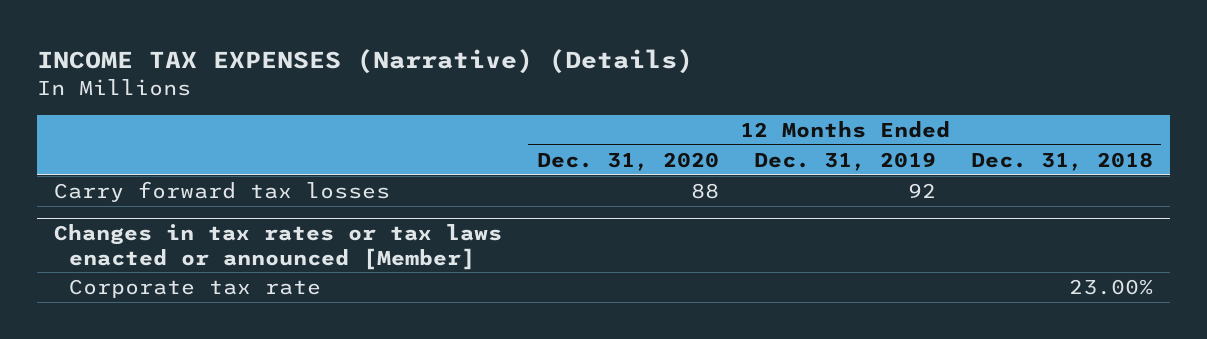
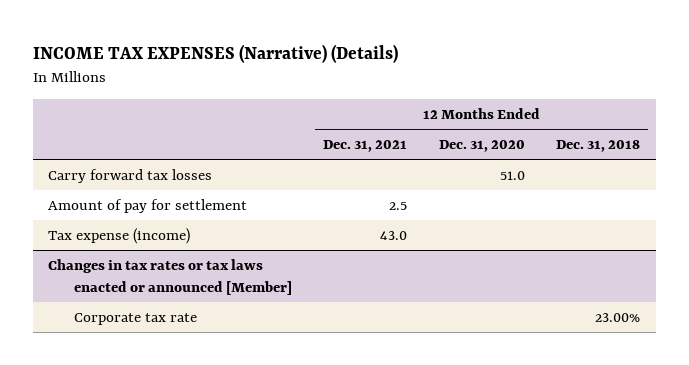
[753,151,936,171] Dec. 31, 2019 -> none
none -> [323,140,408,153] Dec. 31, 2021
[690,182,719,199] 88 -> [499,170,525,180] 51.0
none -> [48,198,248,213] Amount of pay for settlement
none -> [48,227,191,244] Tax expense (income)

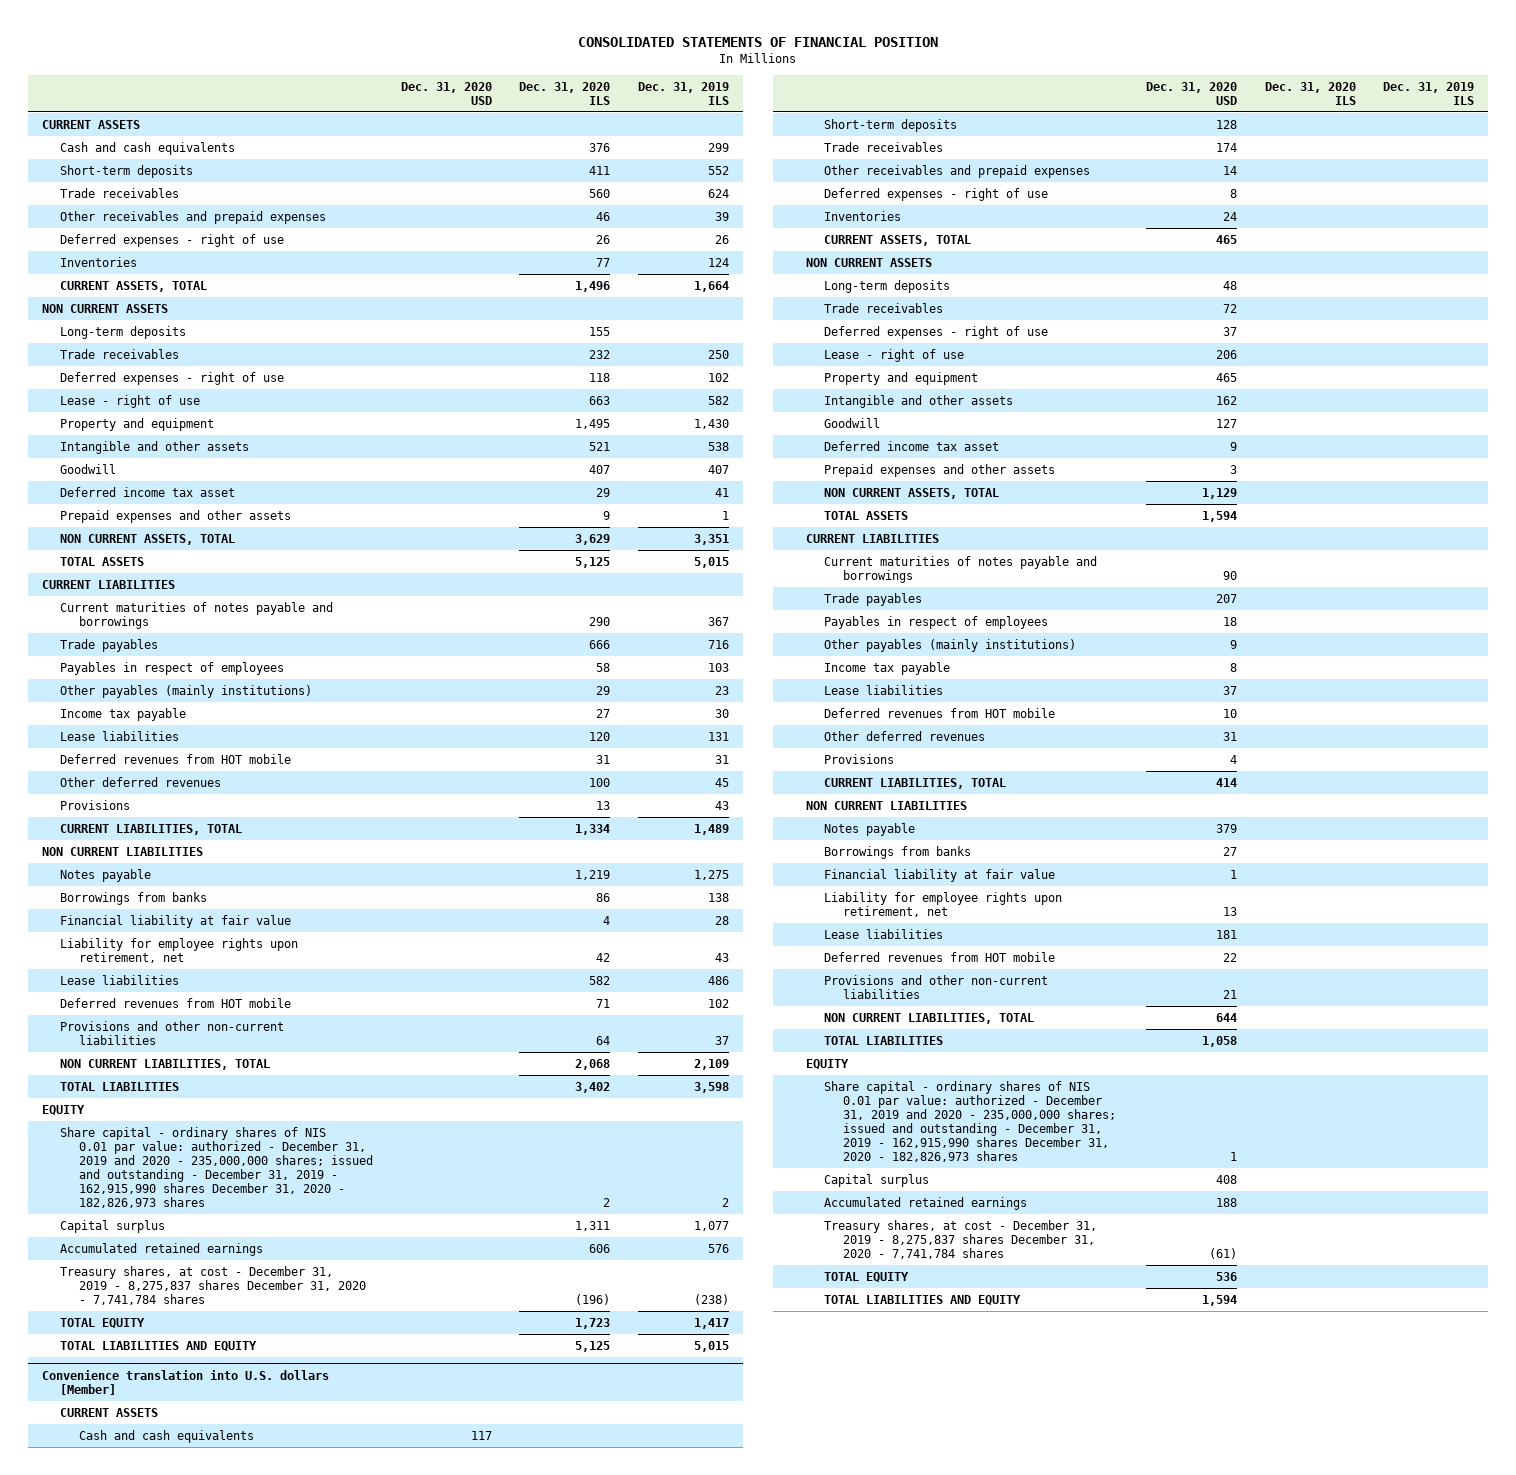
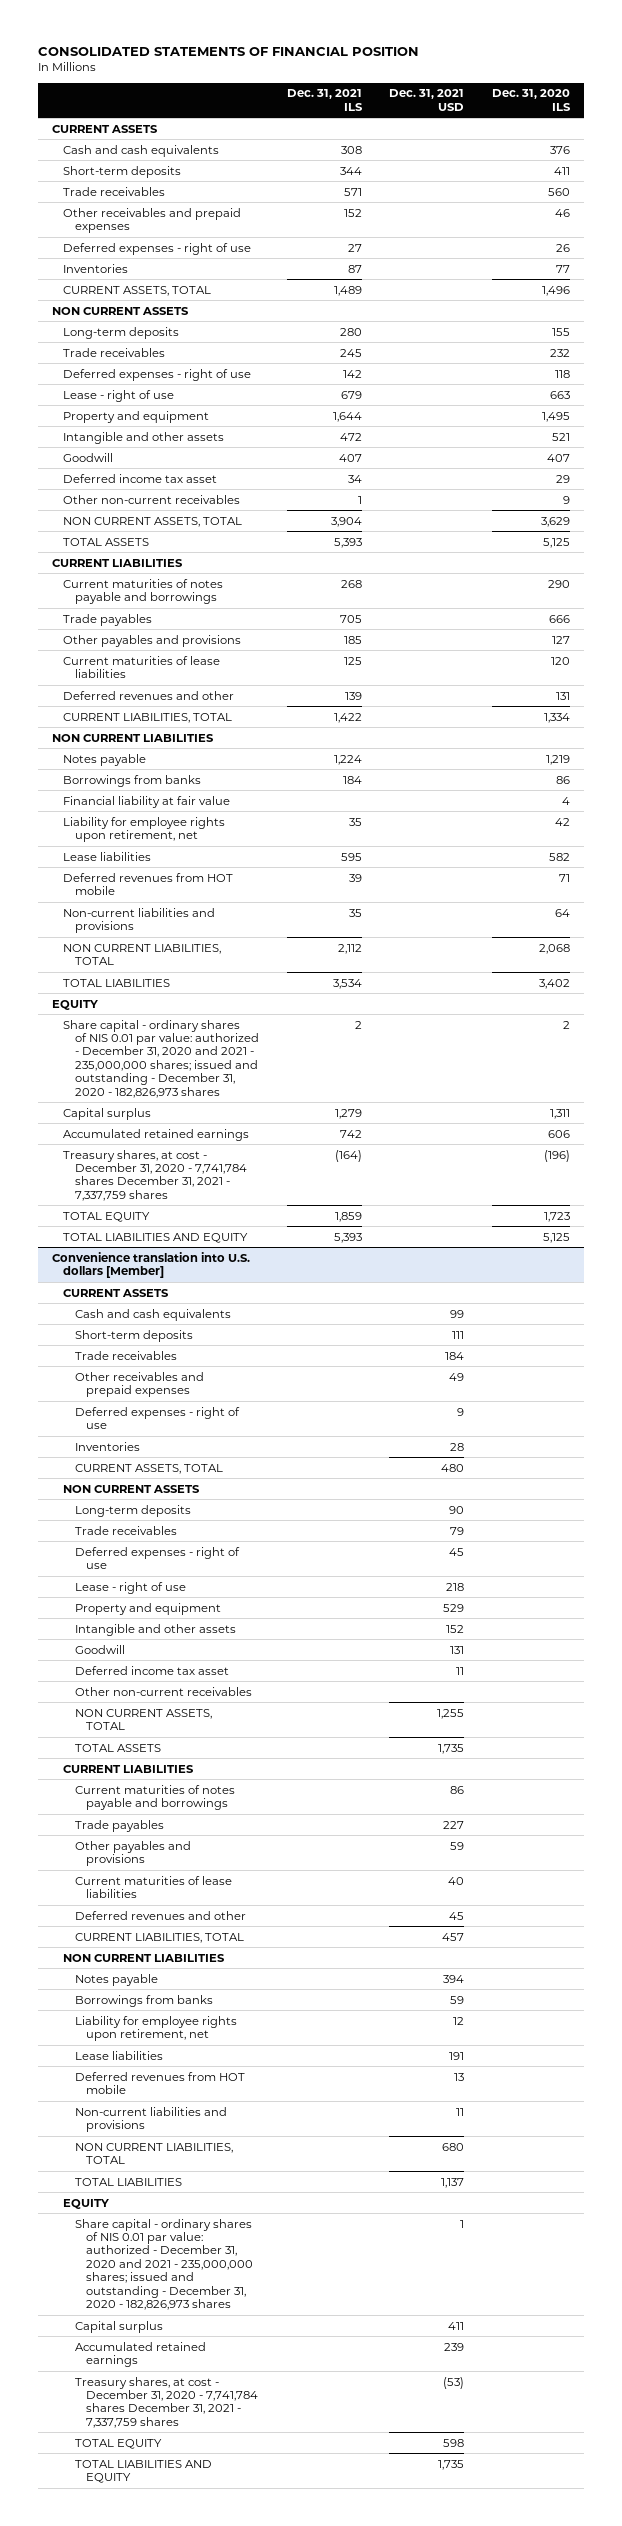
[400,81,492,105] Dec. 31, 2020 USD -> none
[638,81,730,105] Dec. 31, 2019 ILS -> none
none -> [286,89,363,111] Dec. 31, 2021 ILS
none -> [389,89,465,111] Dec. 31, 2021 USD
[60,509,292,523] Prepaid expenses and other assets -> [63,494,241,504] Other non-current receivables
[60,661,285,675] Payables in respect of employees -> none
[60,707,187,721] Income tax payable -> none
[60,753,292,764] Deferred revenues from HOT mobile -> none
[60,799,131,810] Provisions -> none
[60,684,313,698] Other payables (mainly institutions) -> [63,634,242,647] Other payables and provisions
[596,685,611,695] 29 -> [552,635,571,644] 127
[60,730,180,741] Lease liabilities -> [63,655,221,679] Current maturities of lease liabilities
[60,776,222,787] Other deferred revenues -> [63,690,235,700] Deferred revenues and other
[589,777,611,787] 100 -> [556,691,571,700] 131
[60,1020,285,1045] Provisions and other non-current liabilities -> [63,907,216,934] Non-current liabilities and provisions
[60,1126,373,1208] Share capital - ordinary shares of NIS 0.01 par value: authorized - December 31, 2019 and 2020 - 235,000,000 shares; issued and outstanding - December 31, 2019 - 162,915,990 shares December 31, 2020 - 182,826,973 shares -> [63,1019,259,1098] Share capital - ordinary shares of NIS 0.01 par value: authorized - December 31, 2020 and 2021 - 235,000,000 shares; issued and outstanding - December 31, 2020 - 182,826,973 shares
[60,1265,366,1305] Treasury shares, at cost - December 31, 2019 - 8,275,837 shares December 31, 2020 - 7,741,784 shares -> [63,1149,247,1201] Treasury shares, at cost - December 31, 2020 - 7,741,784 shares December 31, 2021 - 7,337,759 shares
[824,463,1056,477] Prepaid expenses and other assets -> [74,1686,252,1696] Other non-current receivables
[824,615,1049,629] Payables in respect of employees -> none
[824,661,951,675] Income tax payable -> none
[824,707,1056,718] Deferred revenues from HOT mobile -> none
[824,753,895,764] Provisions -> none
[824,638,1077,652] Other payables (mainly institutions) -> [74,1840,191,1867] Other payables and provisions
[824,684,944,695] Lease liabilities -> [74,1875,232,1899] Current maturities of lease liabilities
[824,730,986,741] Other deferred revenues -> [74,1910,246,1920] Deferred revenues and other
[824,868,1056,882] Financial liability at fair value -> none
[824,974,1049,999] Provisions and other non-current liabilities -> [74,2106,227,2133] Non-current liabilities and provisions
[824,1080,1116,1162] Share capital - ordinary shares of NIS 0.01 par value: authorized - December 31, 2019 and 2020 - 235,000,000 shares; issued and outstanding - December 31, 2019 - 162,915,990 shares December 31, 2020 - 182,826,973 shares -> [74,2218,254,2310] Share capital - ordinary shares of NIS 0.01 par value: authorized - December 31, 2020 and 2021 - 235,000,000 shares; issued and outstanding - December 31, 2020 - 182,826,973 shares
[824,1219,1098,1259] Treasury shares, at cost - December 31, 2019 - 8,275,837 shares December 31, 2020 - 7,741,784 shares -> [74,2376,259,2428] Treasury shares, at cost - December 31, 2020 - 7,741,784 shares December 31, 2021 - 7,337,759 shares

